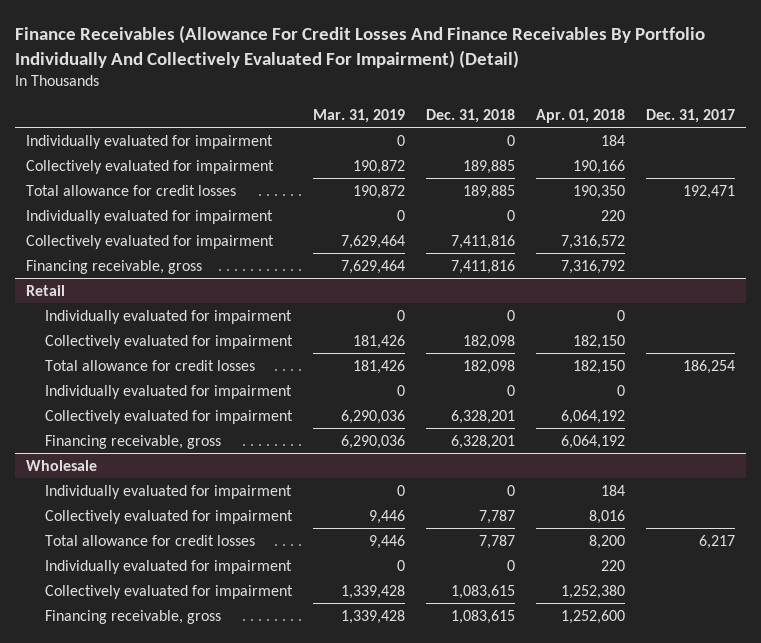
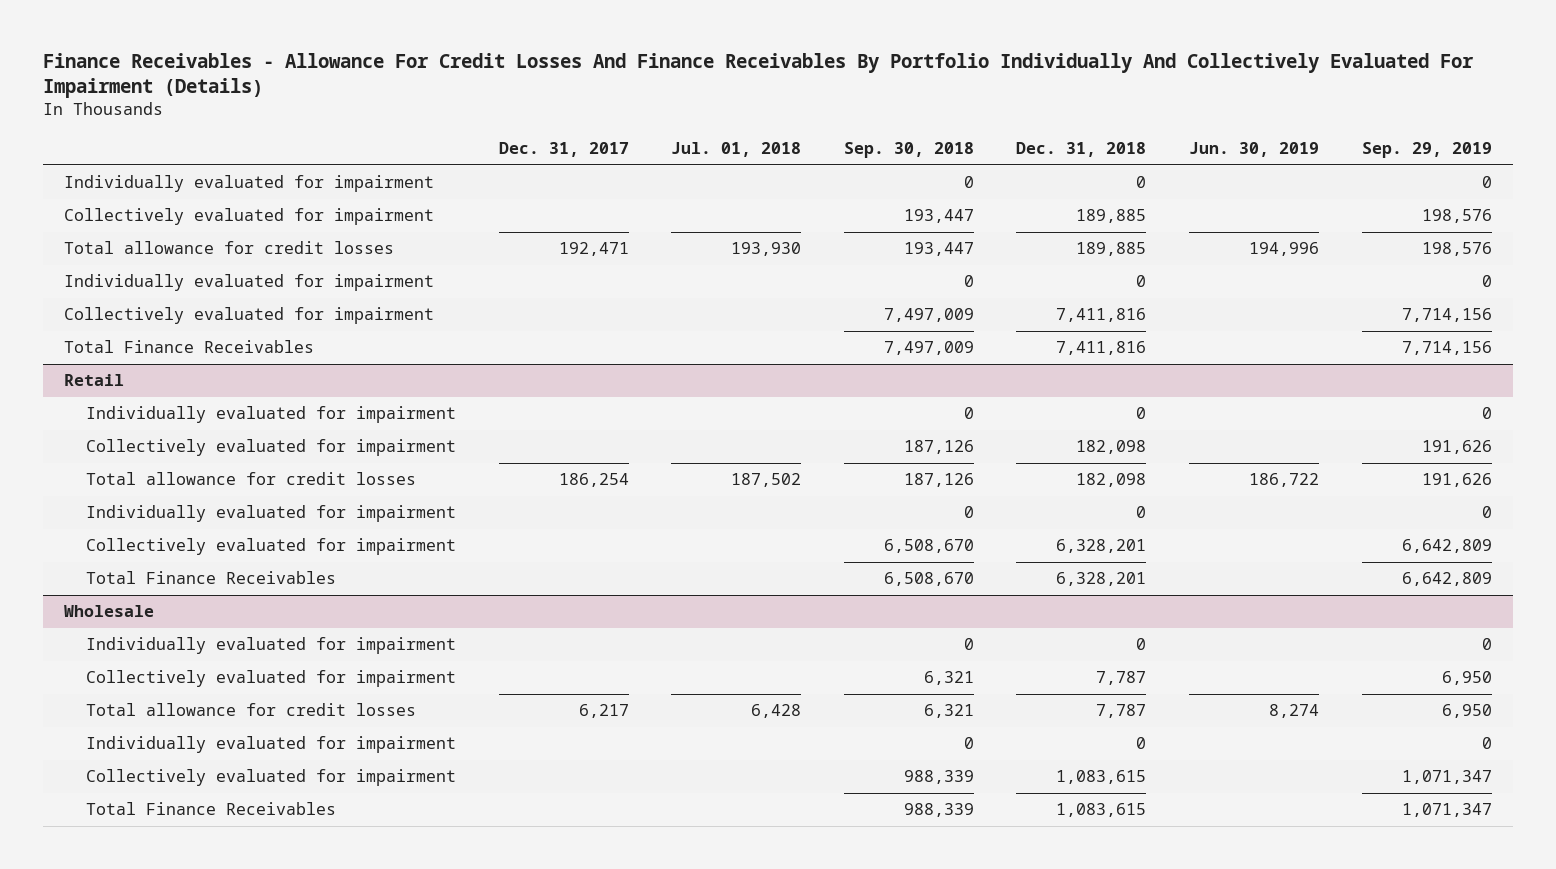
[15,25,706,68] Finance Receivables (Allowance For Credit Losses And Finance Receivables By Portfolio Individually And Collectively Evaluated For Impairment) (Detail) -> [42,53,1474,99] Finance Receivables - Allowance For Credit Losses And Finance Receivables By Portfolio Individually And Collectively Evaluated For Impairment (Details)
[312,108,405,123] Mar. 31, 2019 -> none
[535,108,625,123] Apr. 01, 2018 -> none
none -> [671,142,802,158] Jul. 01, 2018
none -> [843,142,974,159] Sep. 30, 2018
none -> [1189,142,1320,158] Jun. 30, 2019
none -> [1361,142,1492,159] Sep. 29, 2019
[25,259,202,274] Financing receivable, gross -> [64,340,315,354] Total Finance Receivables
[44,434,221,449] Financing receivable, gross -> [85,571,336,585] Total Finance Receivables
[44,609,221,624] Financing receivable, gross -> [85,802,336,816] Total Finance Receivables

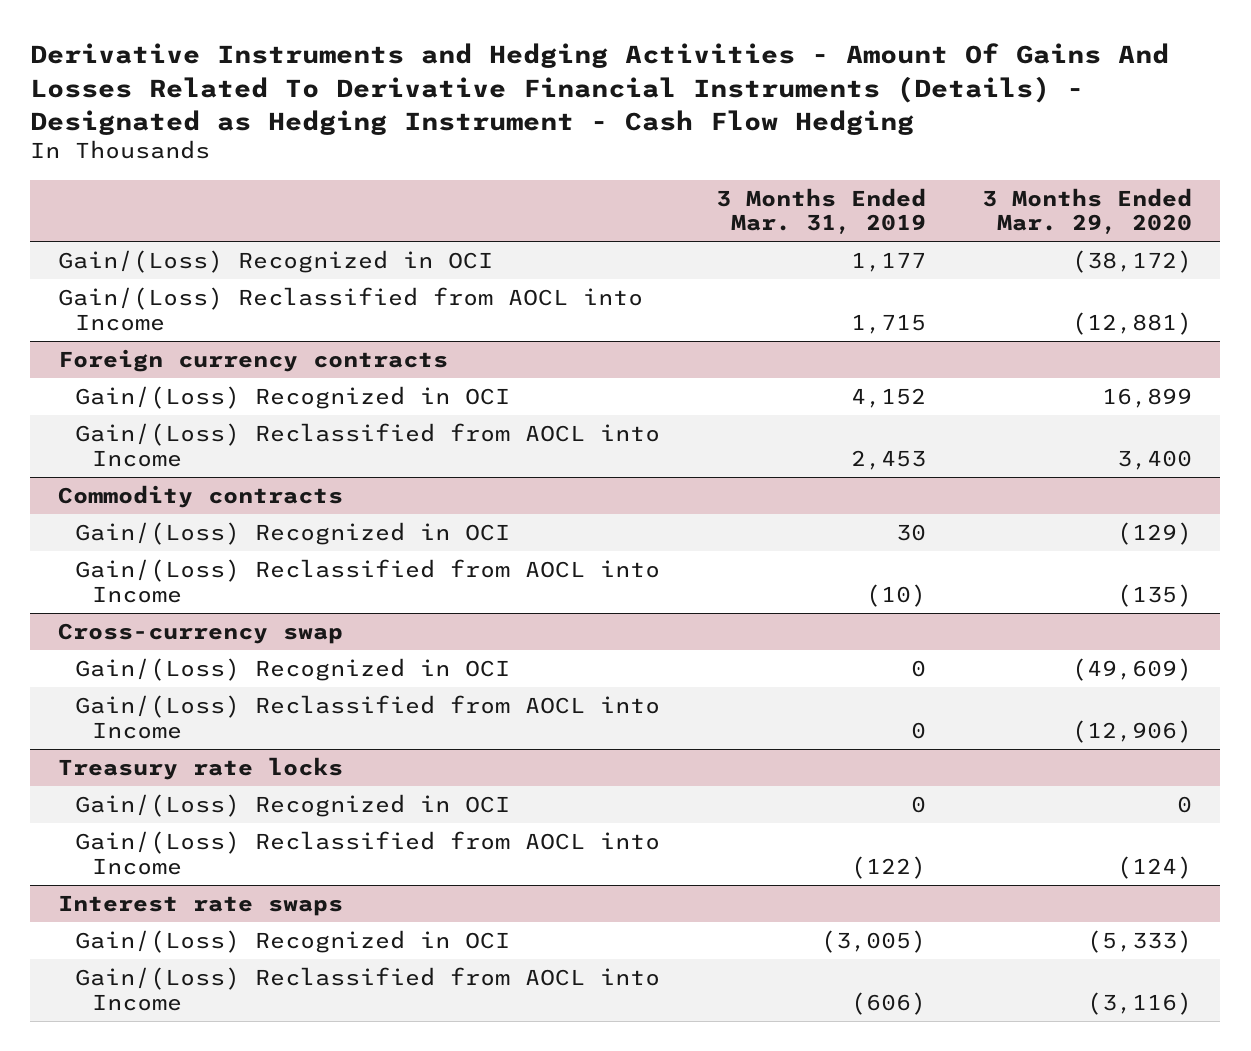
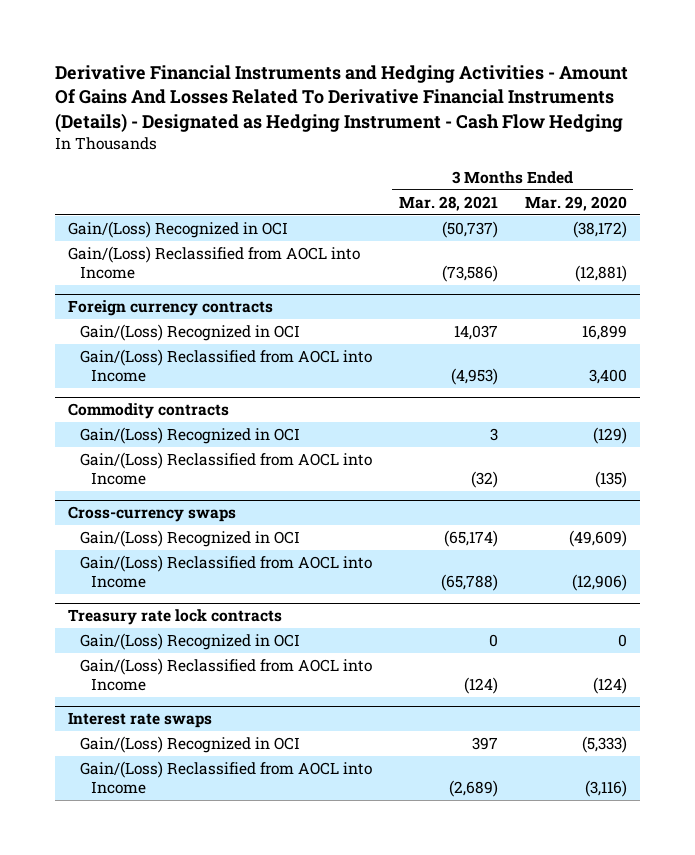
[30,43,1170,135] Derivative Instruments and Hedging Activities - Amount Of Gains And Losses Related To Derivative Financial Instruments (Details) - Designated as Hedging Instrument - Cash Flow Hedging -> [54,64,628,132] Derivative Financial Instruments and Hedging Activities - Amount Of Gains And Losses Related To Derivative Financial Instruments (Details) - Designated as Hedging Instrument - Cash Flow Hedging
[716,187,927,235] 3 Months Ended Mar. 31, 2019 -> none
none -> [398,195,498,211] Mar. 28, 2021
[58,622,344,644] Cross-currency swap -> [68,506,237,523] Cross-currency swaps
[58,756,344,780] Treasury rate locks -> [68,609,283,626] Treasury rate lock contracts

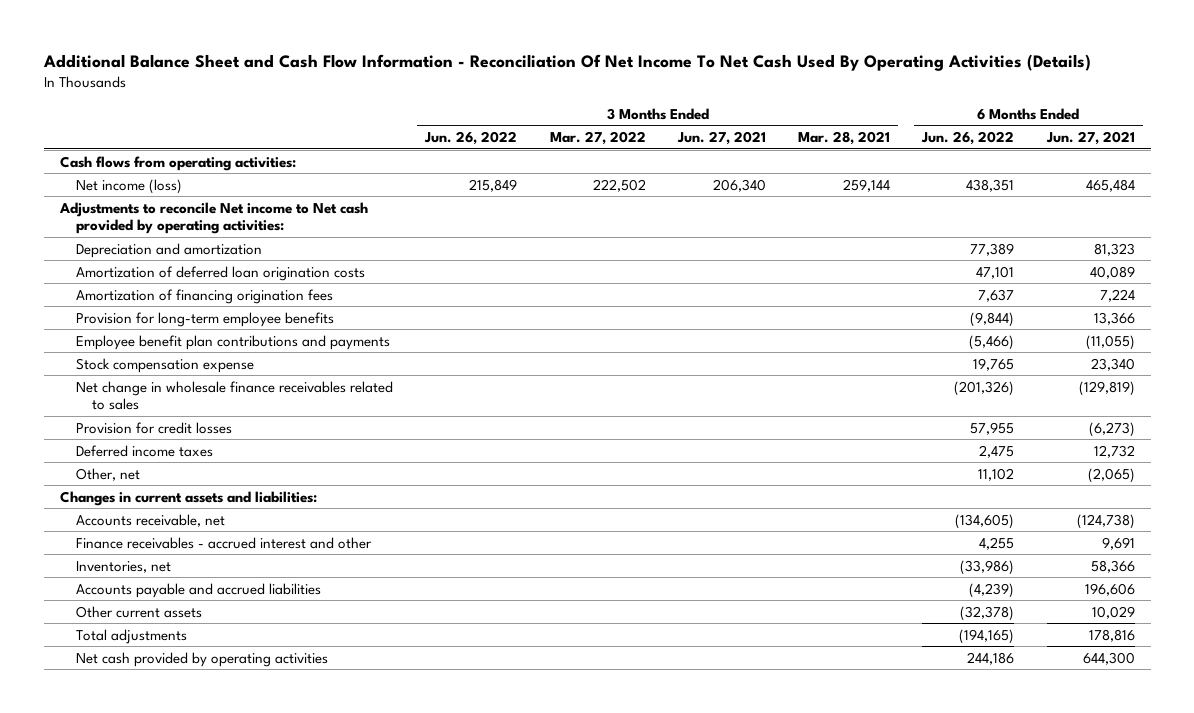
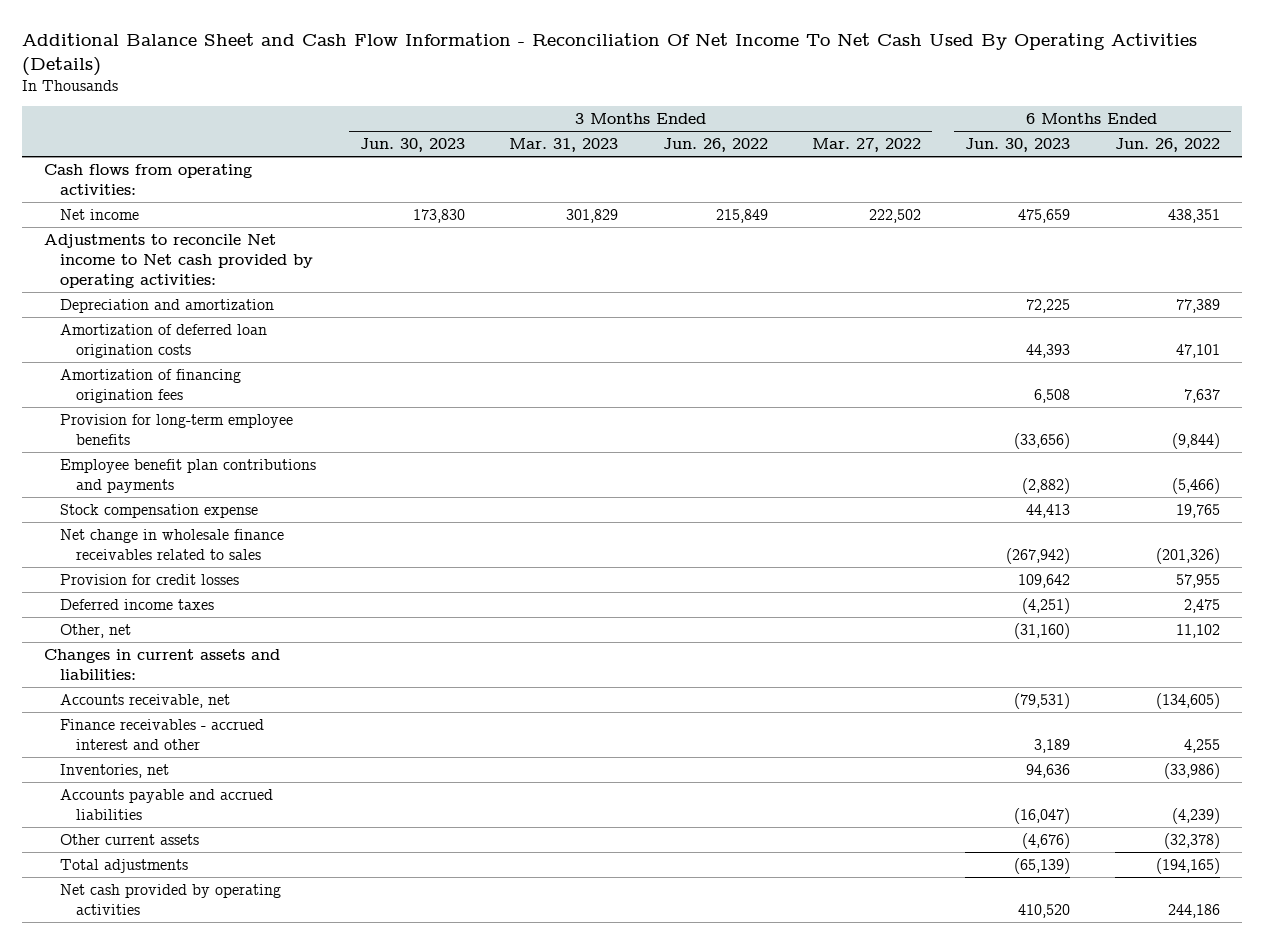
[676,131,766,146] Jun. 27, 2021 -> none
[798,131,891,146] Mar. 28, 2021 -> none
[1045,131,1135,146] Jun. 27, 2021 -> none
none -> [360,138,466,153] Jun. 30, 2023
none -> [509,138,619,153] Mar. 31, 2023
none -> [965,138,1071,153] Jun. 30, 2023
[75,178,182,194] Net income (loss) -> [59,208,139,220] Net income

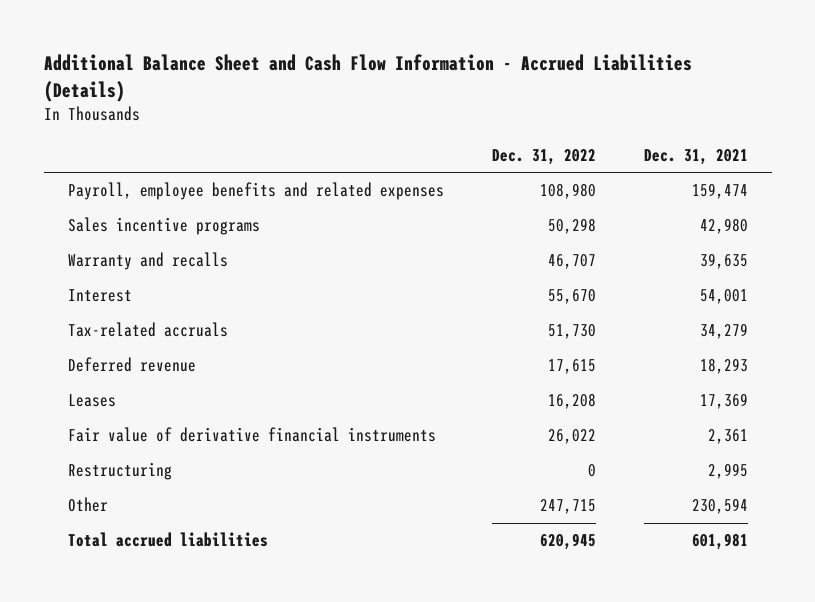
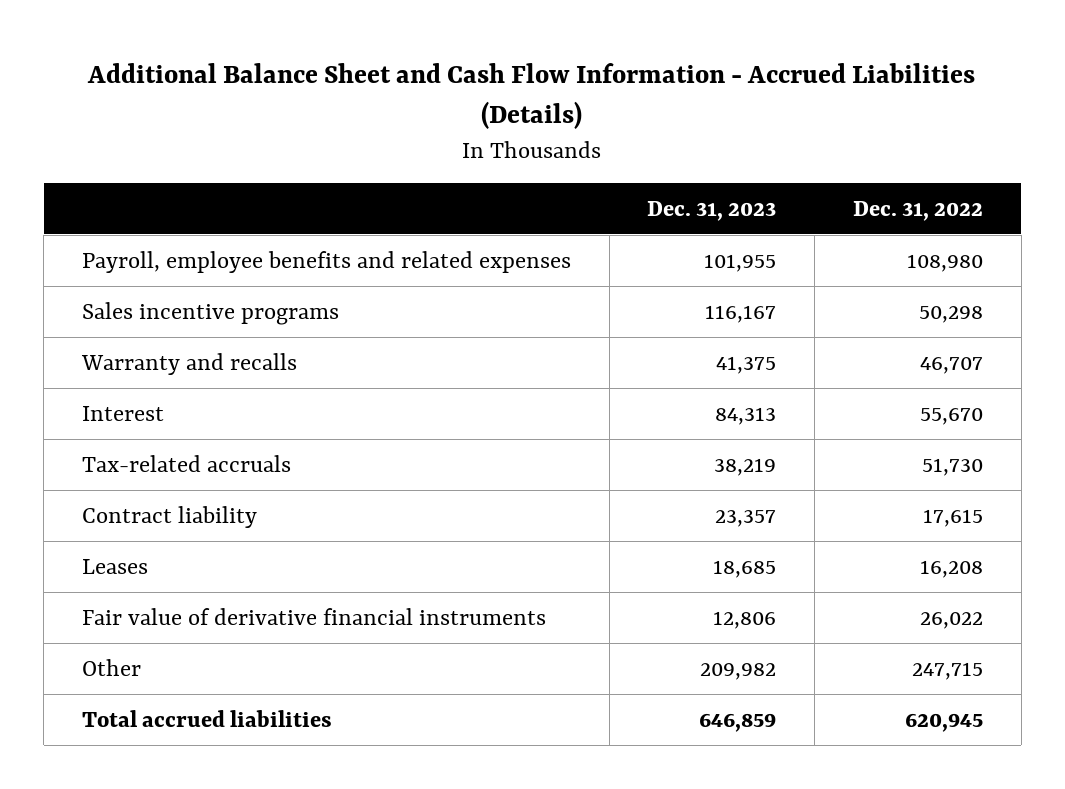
[643,148,748,165] Dec. 31, 2021 -> none
none -> [647,200,777,221] Dec. 31, 2023
[67,357,196,373] Deferred revenue -> [81,505,257,528] Contract liability
[67,462,172,481] Restructuring -> none

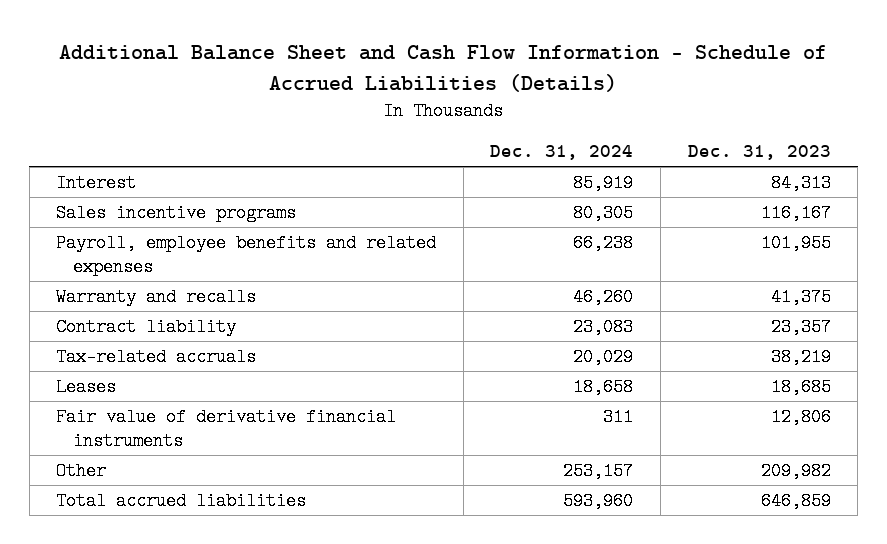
[87,63,976,130] Additional Balance Sheet and Cash Flow Information - Accrued Liabilities (Details) -> [59,45,828,92] Additional Balance Sheet and Cash Flow Information - Schedule of Accrued Liabilities (Details)
[852,200,983,221] Dec. 31, 2022 -> none
none -> [490,145,634,161] Dec. 31, 2024
[81,405,164,421] Interest -> [56,174,137,193] Interest
[81,250,571,273] Payroll, employee benefits and related expenses -> [56,234,437,277] Payroll, employee benefits and related expenses
[81,454,291,472] Tax-related accruals -> [56,348,257,367] Tax-related accruals

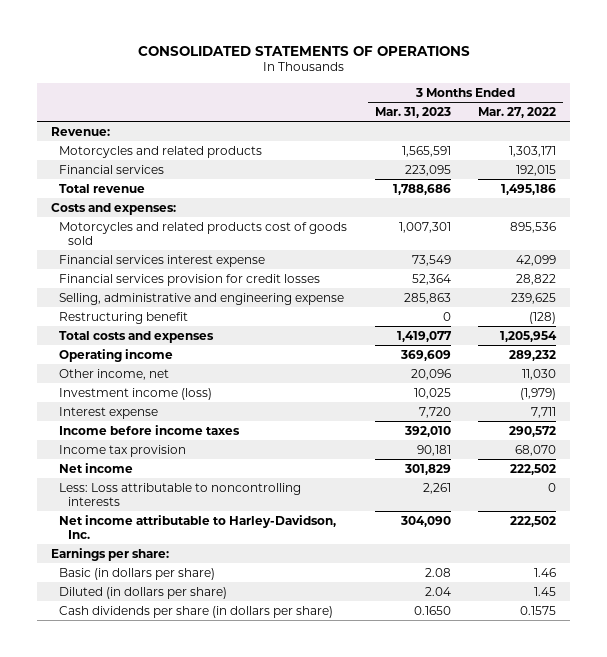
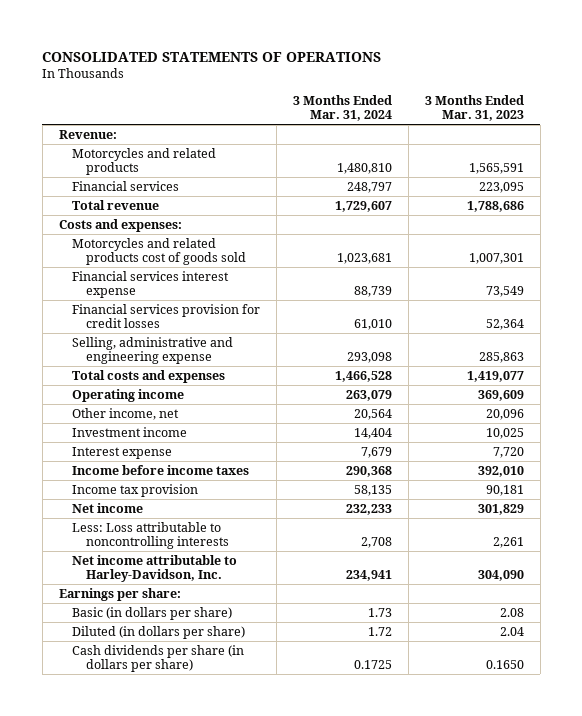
[478,106,557,118] Mar. 27, 2022 -> none
none -> [293,94,393,122] 3 Months Ended Mar. 31, 2024
[59,311,189,324] Restructuring benefit -> none
[59,387,213,400] Investment income (loss) -> [72,426,188,437] Investment income

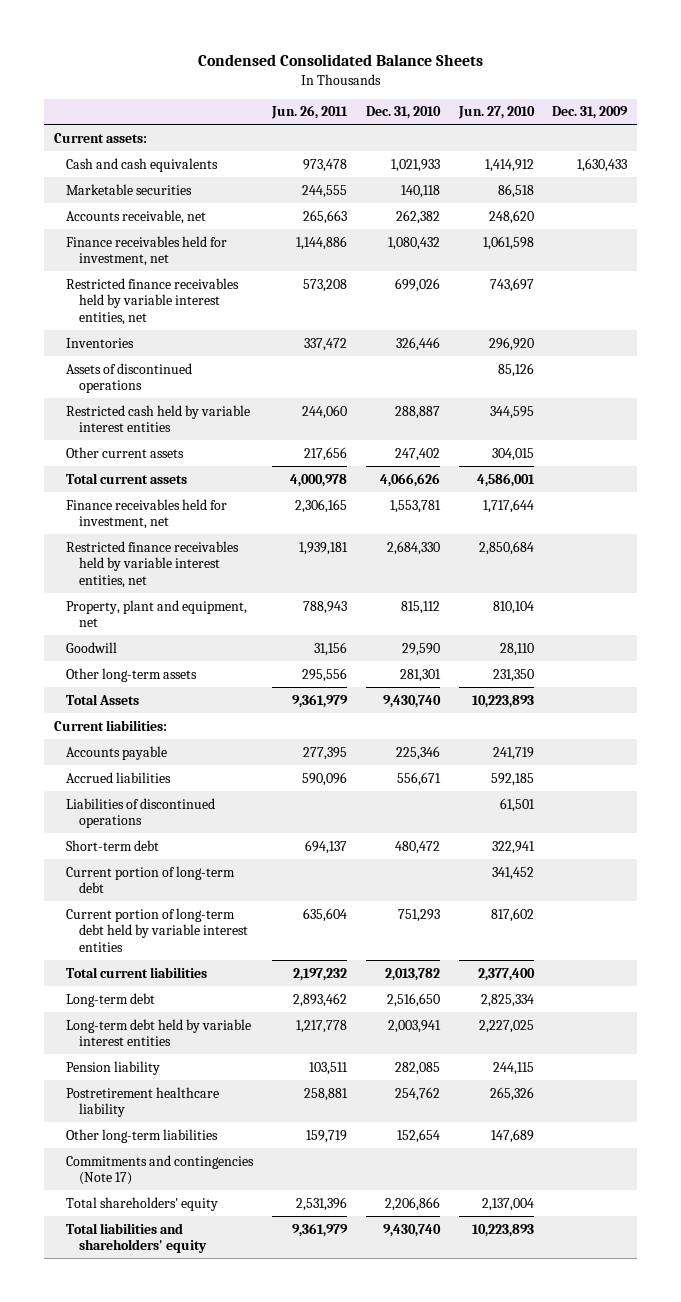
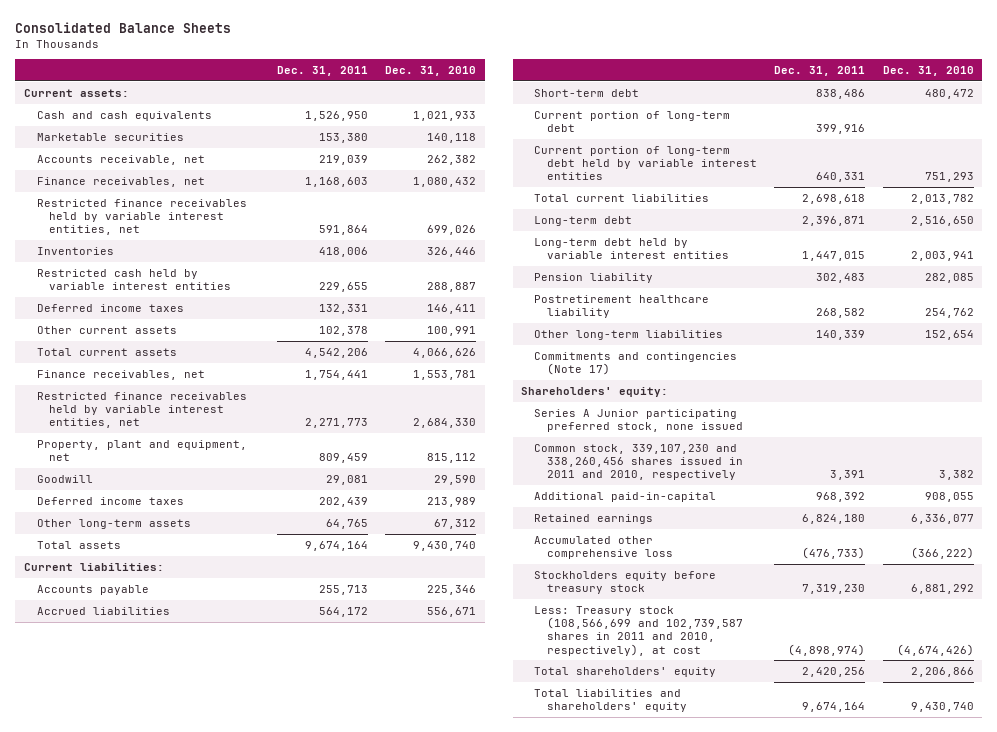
[197,53,483,66] Condensed Consolidated Balance Sheets -> [15,21,232,33] Consolidated Balance Sheets
[271,105,349,120] Jun. 26, 2011 -> none
[457,106,535,120] Jun. 27, 2010 -> none
[552,106,629,120] Dec. 31, 2009 -> none
none -> [276,65,368,76] Dec. 31, 2011
[66,235,228,267] Finance receivables held for investment, net -> [36,176,205,187] Finance receivables, net
[66,362,193,394] Assets of discontinued operations -> none
none -> [36,303,184,312] Deferred income taxes
[394,447,440,461] 247,402 -> [427,325,477,336] 100,991
[66,498,228,530] Finance receivables held for investment, net -> [36,369,205,380] Finance receivables, net
none -> [36,496,184,505] Deferred income taxes
[399,668,441,682] 281,301 -> [434,518,477,529] 67,312
[66,693,140,705] Total Assets -> [36,540,121,549] Total assets
[66,797,216,829] Liabilities of discontinued operations -> none
none -> [521,386,669,397] Shareholders' equity:
none -> [534,408,743,433] Series A Junior participating preferred stock, none issued
none -> [534,443,743,481] Common stock, 339,107,230 and 338,260,456 shares issued in 2011 and 2010, respectively
none -> [534,491,717,502] Additional paid-in-capital
none -> [534,513,654,524] Retained earnings
none -> [534,535,673,560] Accumulated other comprehensive loss
none -> [534,570,717,595] Stockholders equity before treasury stock
none -> [534,605,743,656] Less: Treasury stock (108,566,699 and 102,739,587 shares in 2011 and 2010, respectively), at cost

